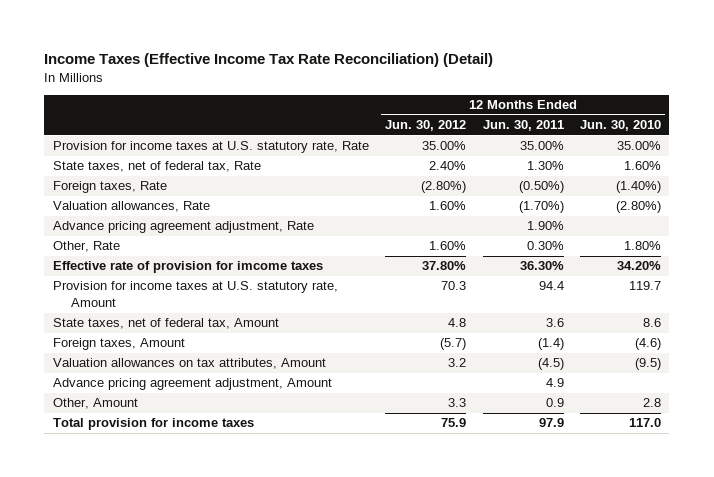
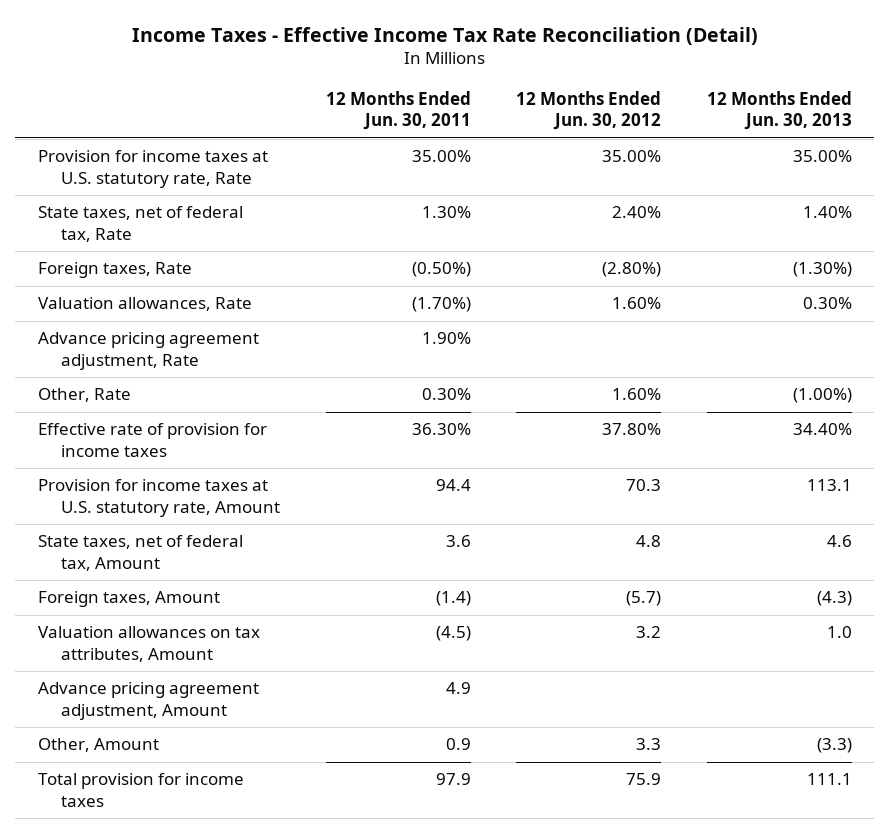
[44,53,494,68] Income Taxes (Effective Income Tax Rate Reconciliation) (Detail) -> [131,26,758,45] Income Taxes - Effective Income Tax Rate Reconciliation (Detail)
[580,120,662,132] Jun. 30, 2010 -> none
none -> [706,90,852,131] 12 Months Ended Jun. 30, 2013
[52,261,323,274] Effective rate of provision for imcome taxes -> [38,423,268,458] Effective rate of provision for income taxes

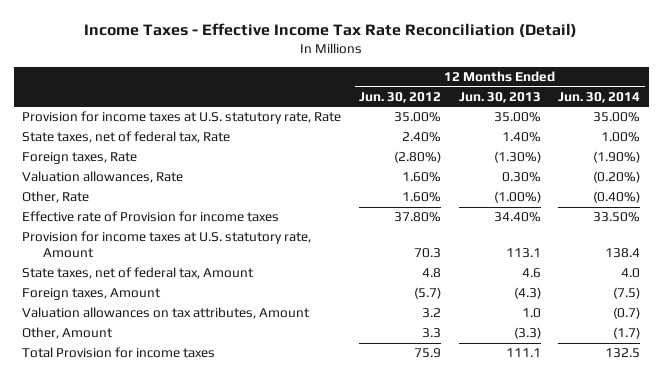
[325,90,471,131] 12 Months Ended Jun. 30, 2011 -> none
none -> [558,91,641,103] Jun. 30, 2014
[38,332,260,371] Advance pricing agreement adjustment, Rate -> none
[38,423,268,458] Effective rate of provision for income taxes -> [22,211,280,223] Effective rate of Provision for income taxes
[38,682,260,721] Advance pricing agreement adjustment, Amount -> none
[38,773,245,808] Total provision for income taxes -> [22,347,216,359] Total Provision for income taxes

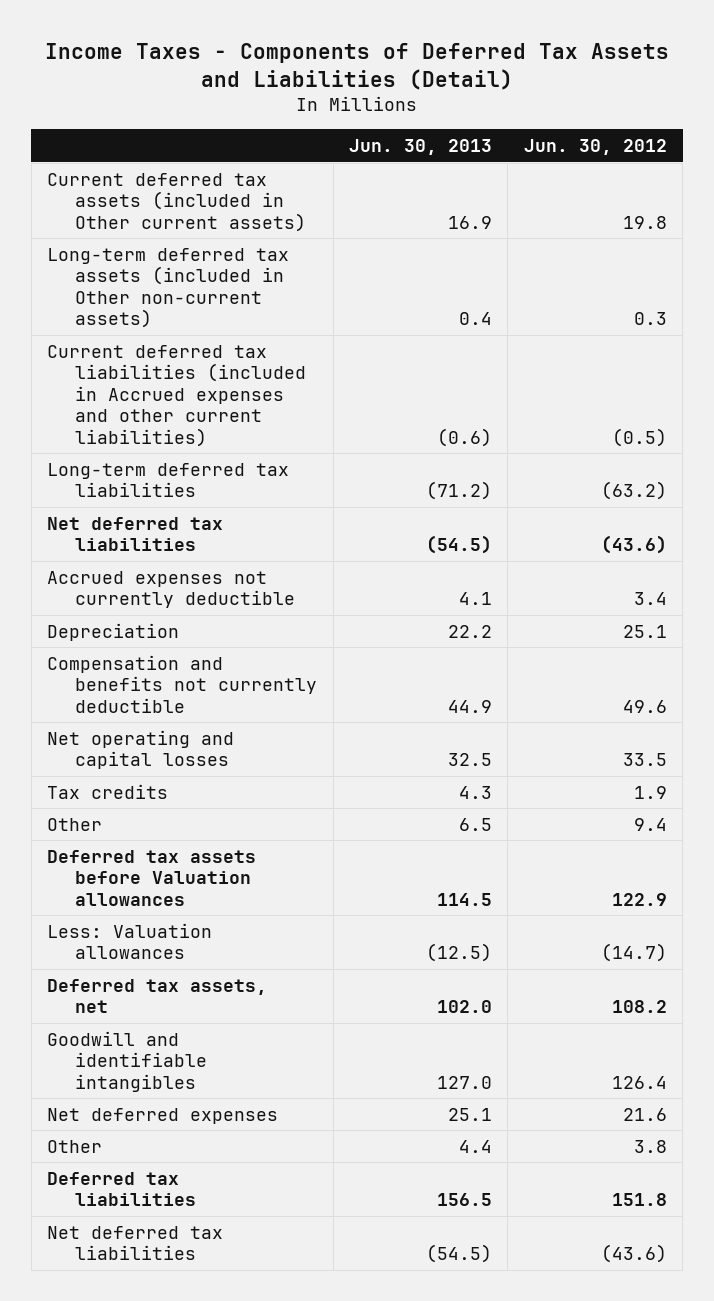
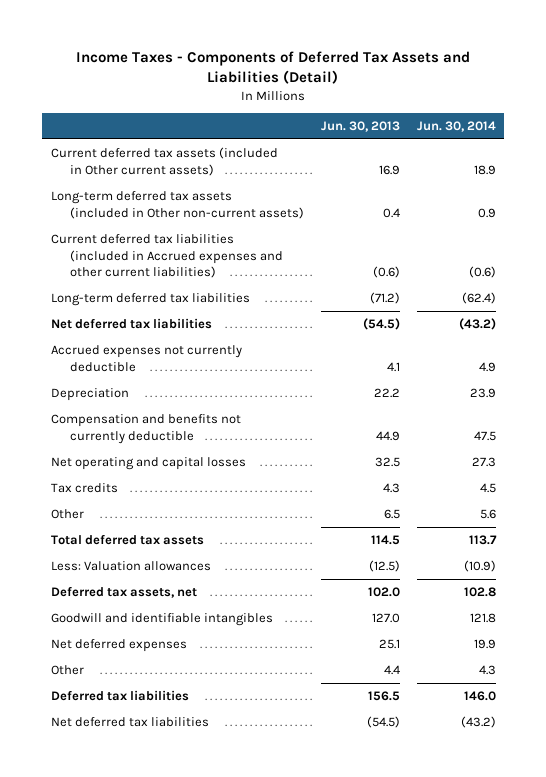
[523,138,667,155] Jun. 30, 2012 -> none
none -> [416,120,496,132] Jun. 30, 2014
[46,849,256,906] Deferred tax assets before Valuation allowances -> [50,534,204,546] Total deferred tax assets

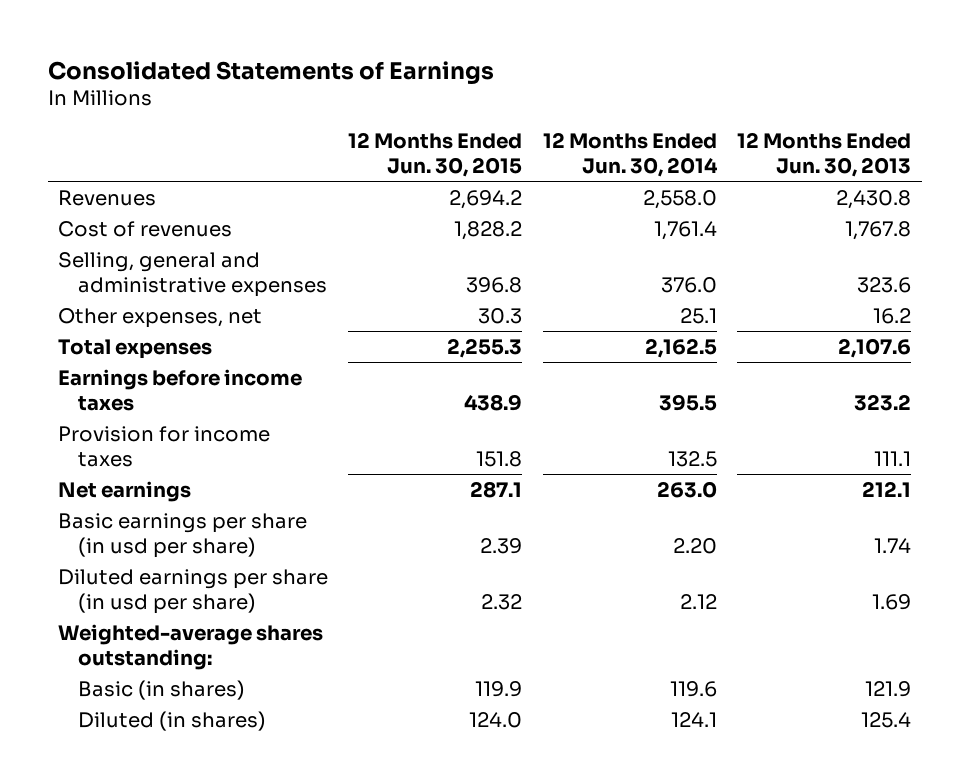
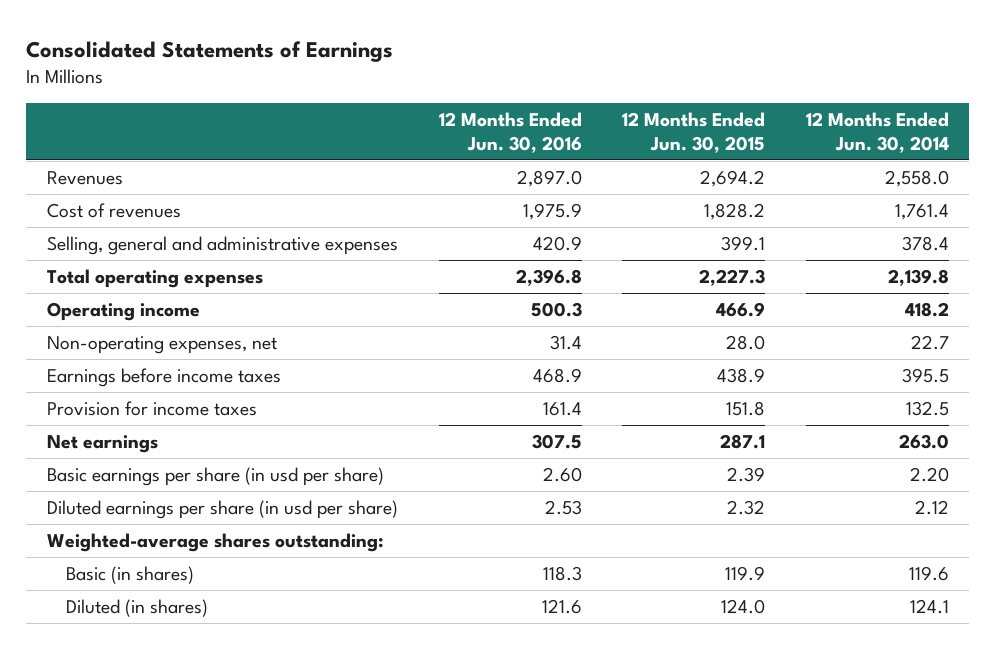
[737,131,912,177] 12 Months Ended Jun. 30, 2013 -> none
none -> [438,111,582,153] 12 Months Ended Jun. 30, 2016
[57,307,262,328] Other expenses, net -> none
[466,276,523,293] 396.8 -> [721,235,766,251] 399.1
[660,276,717,293] 376.0 -> [901,235,949,251] 378.4
[57,338,212,359] Total expenses -> [46,268,263,288] Total operating expenses
[447,337,523,358] 2,255.3 -> [699,268,766,286] 2,227.3
[644,337,717,358] 2,162.5 -> [887,268,949,286] 2,139.8
none -> [46,301,200,321] Operating income
none -> [46,335,277,354] Non-operating expenses, net

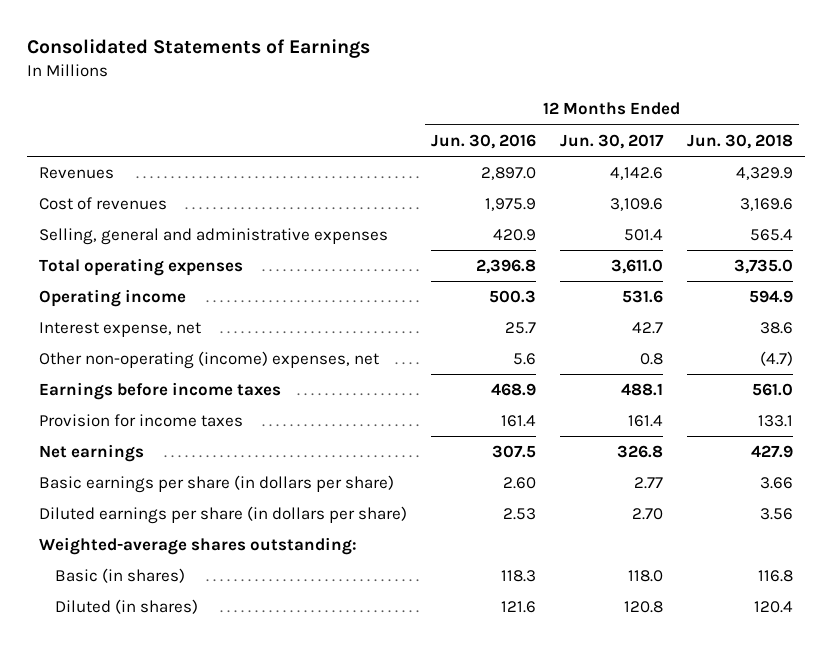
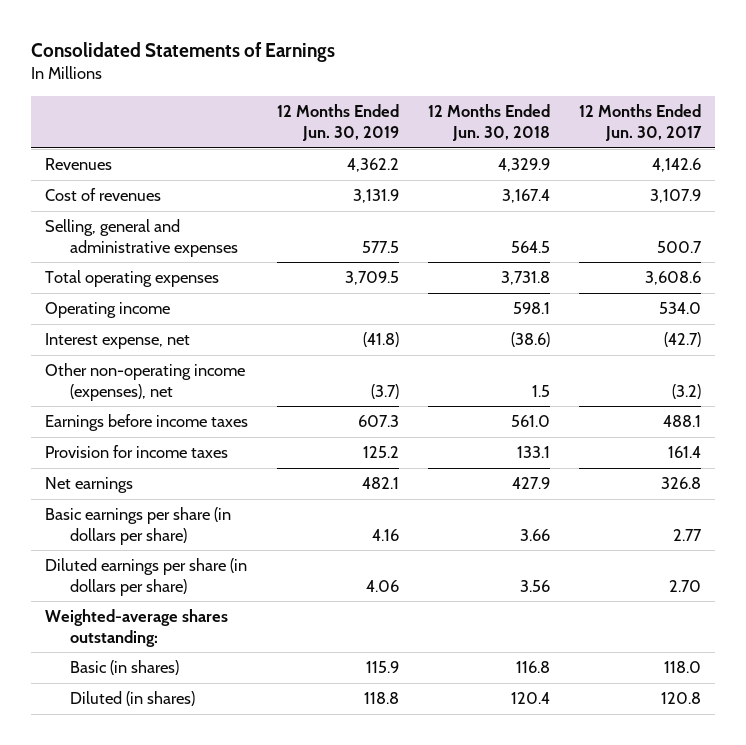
[431,133,537,149] Jun. 30, 2016 -> none
none -> [277,104,400,141] 12 Months Ended Jun. 30, 2019
[610,198,664,212] 3,109.6 -> [649,189,701,204] 3,107.9
[739,198,793,212] 3,169.6 -> [501,189,550,204] 3,167.4
[624,229,664,242] 501.4 -> [656,240,702,253] 500.7
[749,229,793,242] 565.4 -> [510,240,550,253] 564.5
[611,259,664,275] 3,611.0 -> [644,271,701,286] 3,608.6
[733,259,793,275] 3,735.0 -> [500,271,550,286] 3,731.8
[622,290,664,304] 531.6 -> [658,302,701,315] 534.0
[748,290,793,304] 594.9 -> [512,302,550,315] 598.1
[632,322,664,335] 42.7 -> [663,332,701,348] (42.7)
[759,322,793,335] 38.6 -> [510,332,550,348] (38.6)
[39,351,380,370] Other non-operating (income) expenses, net -> [45,363,246,401] Other non-operating income (expenses), net
[640,353,664,366] 0.8 -> [671,383,701,399] (3.2)
[759,351,793,367] (4.7) -> [531,384,550,397] 1.5

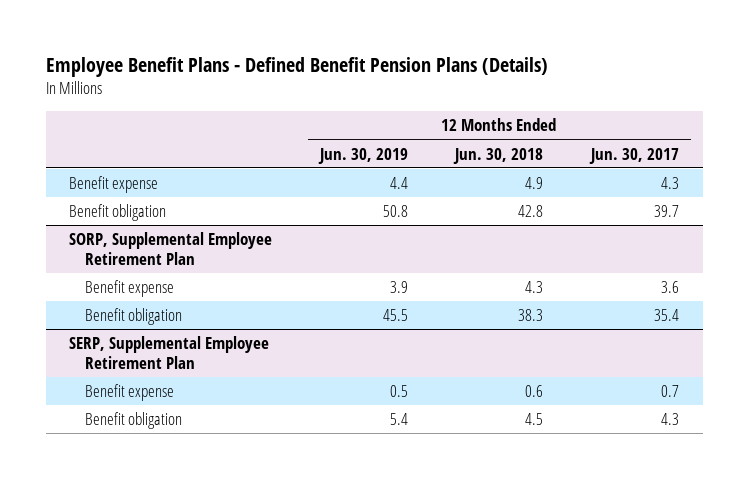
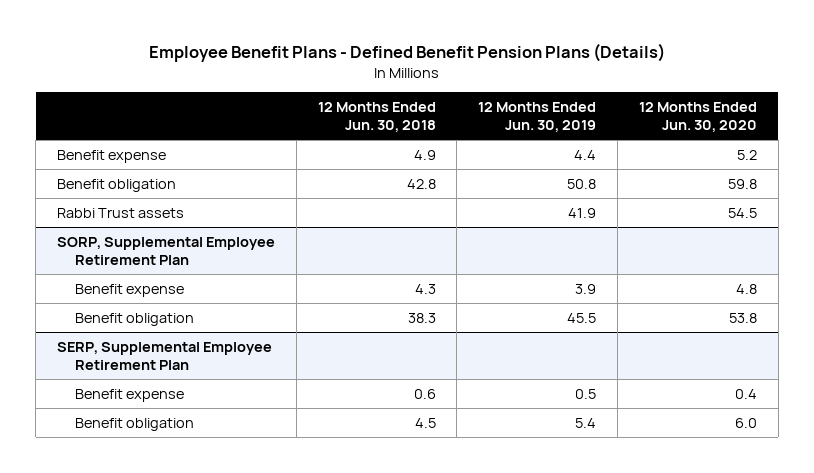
[589,147,680,164] Jun. 30, 2017 -> none
none -> [638,102,757,133] 12 Months Ended Jun. 30, 2020
none -> [56,207,184,218] Rabbi Trust assets

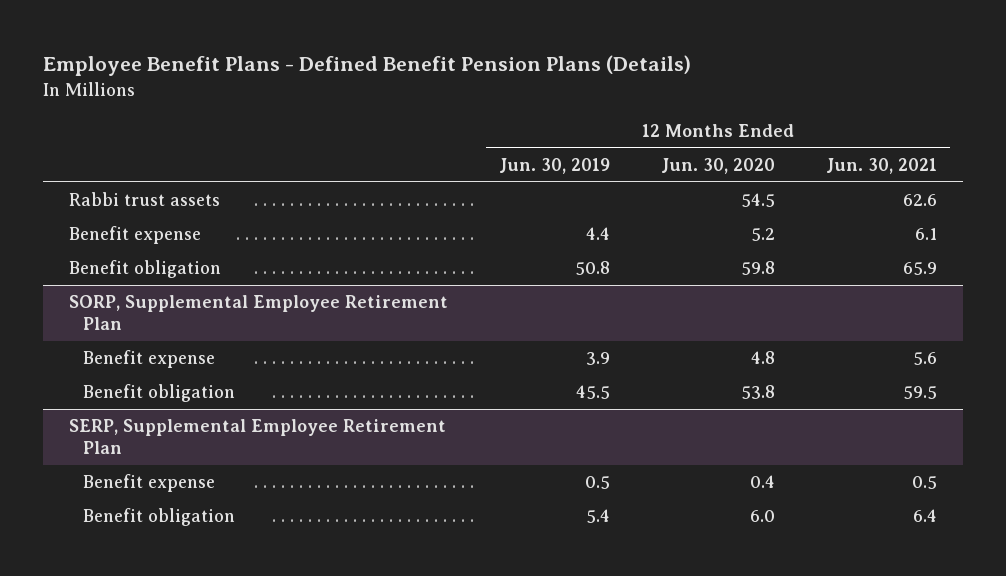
[317,102,436,133] 12 Months Ended Jun. 30, 2018 -> none
none -> [826,158,938,175] Jun. 30, 2021
none -> [68,192,220,207] Rabbi trust assets
[56,207,184,218] Rabbi Trust assets -> none

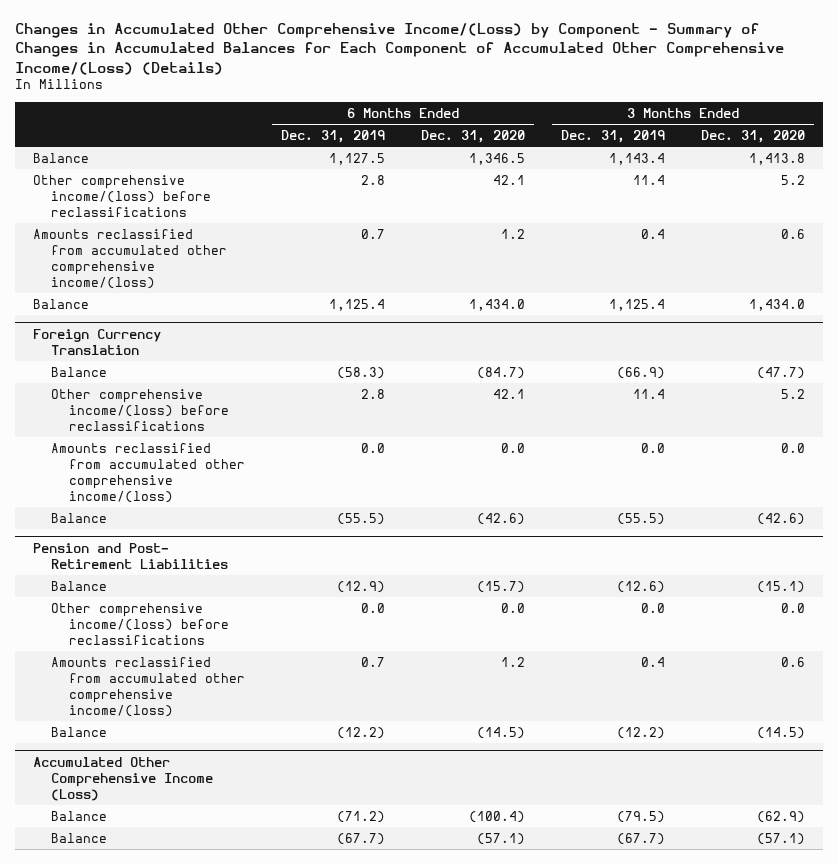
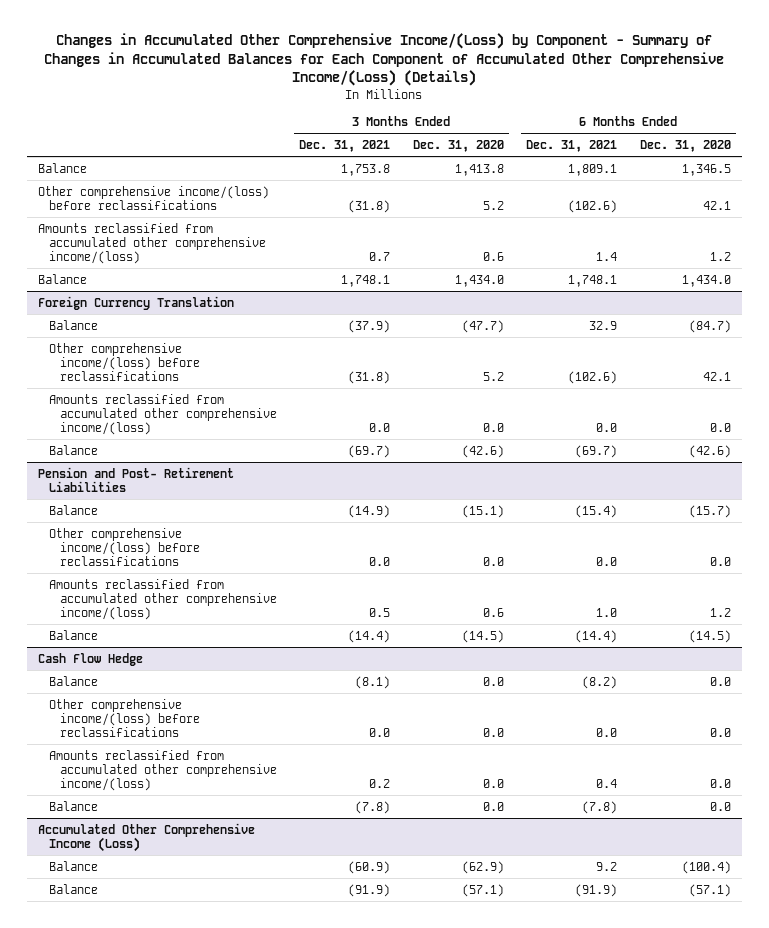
[281,129,386,143] Dec. 31, 2019 -> none
[561,129,666,143] Dec. 31, 2019 -> none
none -> [299,139,391,152] Dec. 31, 2021
none -> [526,139,618,152] Dec. 31, 2021
none -> [38,652,144,666] Cash Flow Hedge
none -> [48,675,98,686] Balance
none -> [48,698,200,738] Other comprehensive income/(loss) before reclassifications
none -> [48,749,277,792] Amounts reclassified from accumulated other comprehensive income/(loss)
none -> [48,800,98,811] Balance

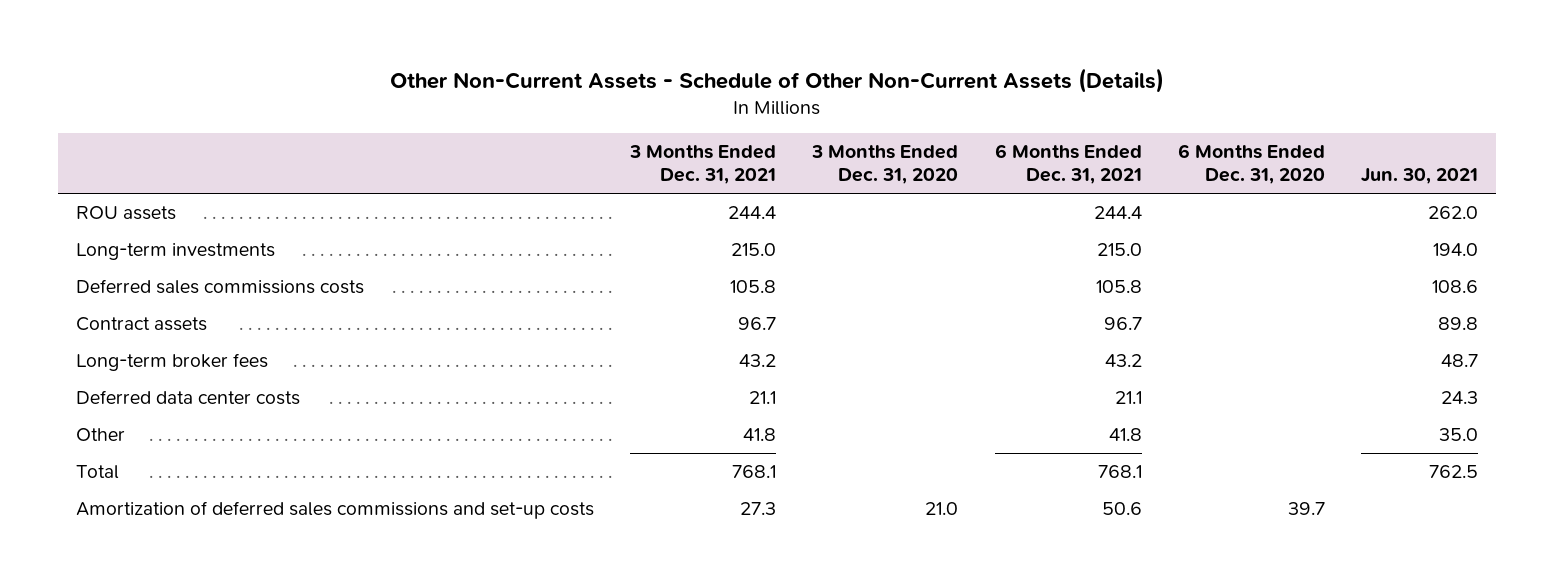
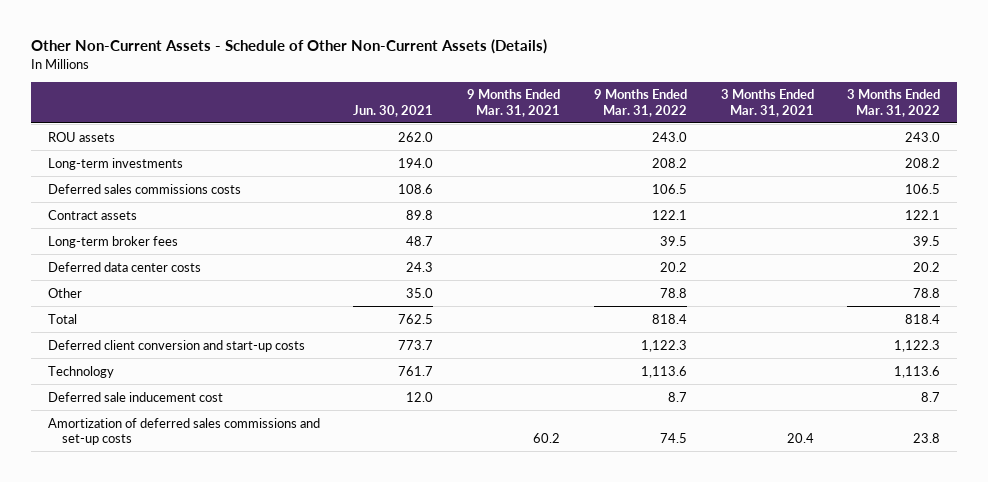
[629,145,777,185] 3 Months Ended Dec. 31, 2021 -> none
[811,145,959,185] 3 Months Ended Dec. 31, 2020 -> none
[994,144,1142,185] 6 Months Ended Dec. 31, 2021 -> none
[1178,144,1326,185] 6 Months Ended Dec. 31, 2020 -> none
none -> [467,89,561,117] 9 Months Ended Mar. 31, 2021
none -> [593,89,687,117] 9 Months Ended Mar. 31, 2022
none -> [720,89,814,117] 3 Months Ended Mar. 31, 2021
none -> [847,89,941,117] 3 Months Ended Mar. 31, 2022
none -> [47,339,305,352] Deferred client conversion and start-up costs
none -> [47,365,114,378] Technology
none -> [47,391,223,402] Deferred sale inducement cost

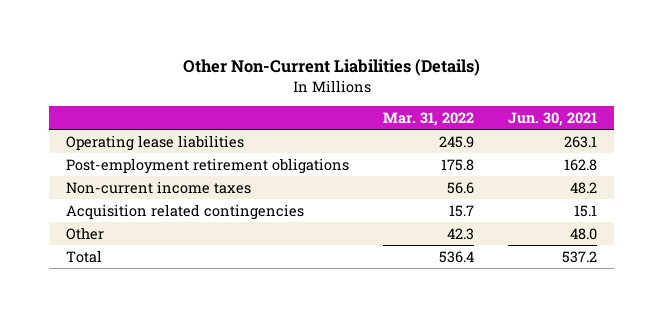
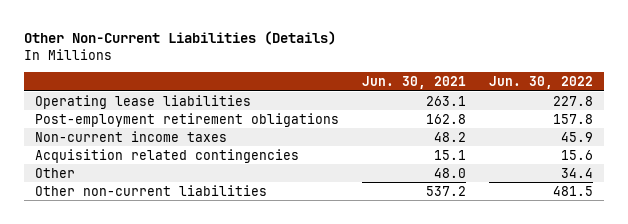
[383,112,475,127] Mar. 31, 2022 -> none
none -> [488,75,593,89] Jun. 30, 2022
[66,249,103,263] Total -> [35,184,268,196] Other non-current liabilities

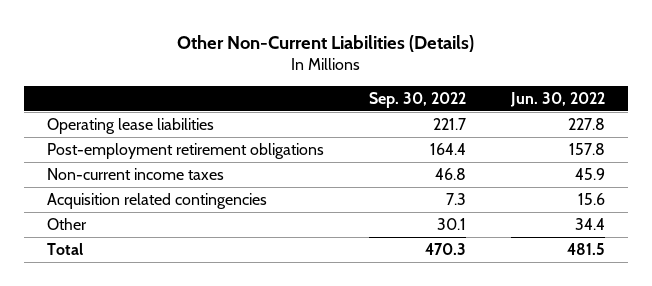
[362,75,467,89] Jun. 30, 2021 -> none
none -> [368,92,466,109] Sep. 30, 2022
[35,184,268,196] Other non-current liabilities -> [46,243,83,256] Total

